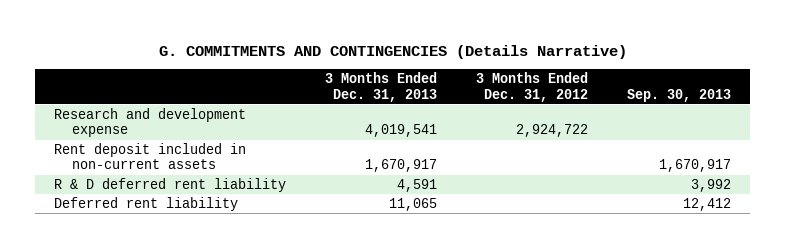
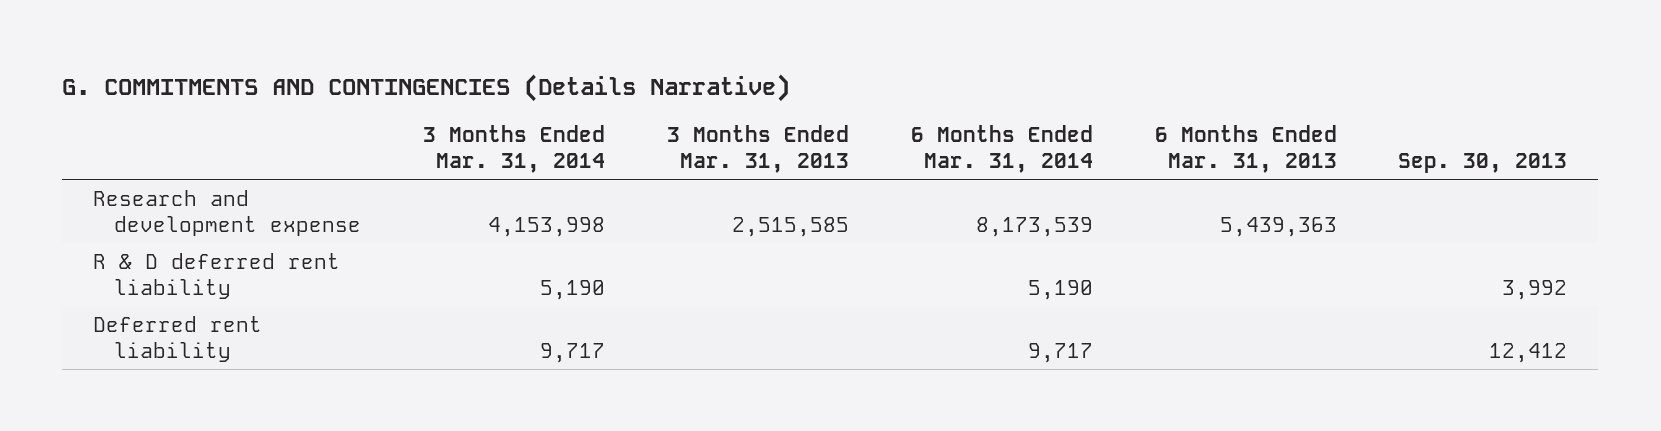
[325,72,438,102] 3 Months Ended Dec. 31, 2013 -> none
[476,72,589,102] 3 Months Ended Dec. 31, 2012 -> none
none -> [422,125,605,173] 3 Months Ended Mar. 31, 2014
none -> [666,125,849,173] 3 Months Ended Mar. 31, 2013
none -> [910,125,1093,173] 6 Months Ended Mar. 31, 2014
none -> [1154,125,1337,173] 6 Months Ended Mar. 31, 2013
[54,142,247,170] Rent deposit included in non-current assets -> none

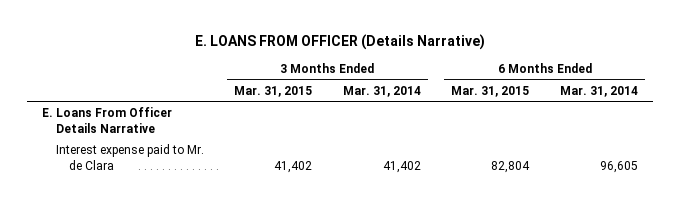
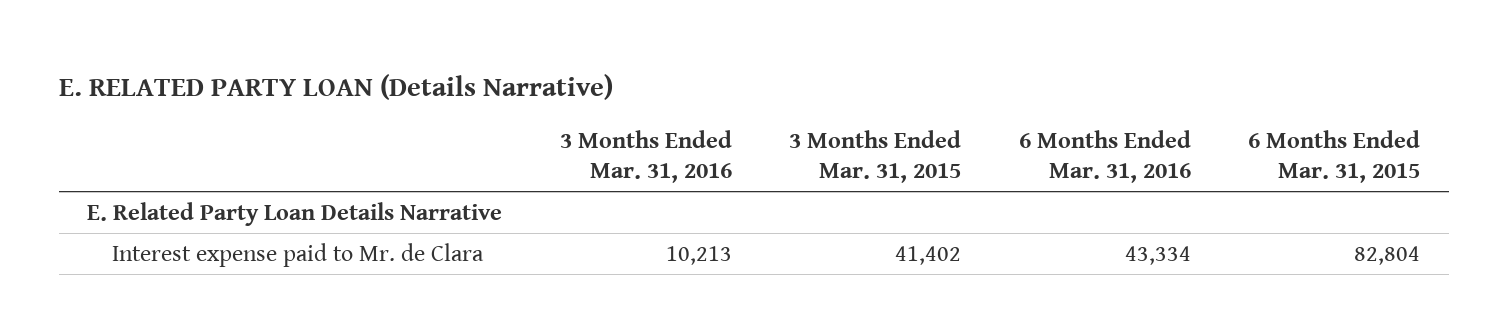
[194,33,485,50] E. LOANS FROM OFFICER (Details Narrative) -> [58,74,613,101] E. RELATED PARTY LOAN (Details Narrative)
[342,85,421,97] Mar. 31, 2014 -> none
[559,85,638,97] Mar. 31, 2014 -> none
none -> [559,130,732,183] 3 Months Ended Mar. 31, 2016
none -> [1018,130,1191,183] 6 Months Ended Mar. 31, 2016
[41,107,172,133] E. Loans From Officer Details Narrative -> [87,201,503,226] E. Related Party Loan Details Narrative

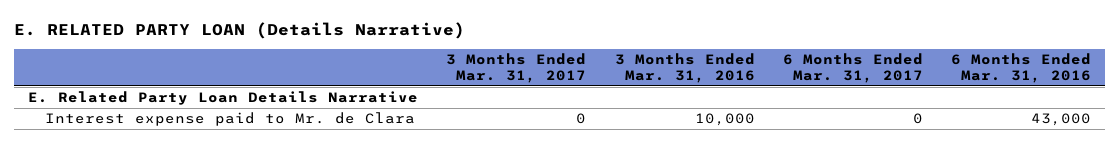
[789,130,962,183] 3 Months Ended Mar. 31, 2015 -> none
[1248,130,1421,183] 6 Months Ended Mar. 31, 2015 -> none
none -> [446,52,587,84] 3 Months Ended Mar. 31, 2017
none -> [782,52,923,84] 6 Months Ended Mar. 31, 2017
[665,245,732,265] 10,213 -> [694,113,755,127] 10,000
[1124,245,1191,265] 43,334 -> [1030,113,1091,127] 43,000

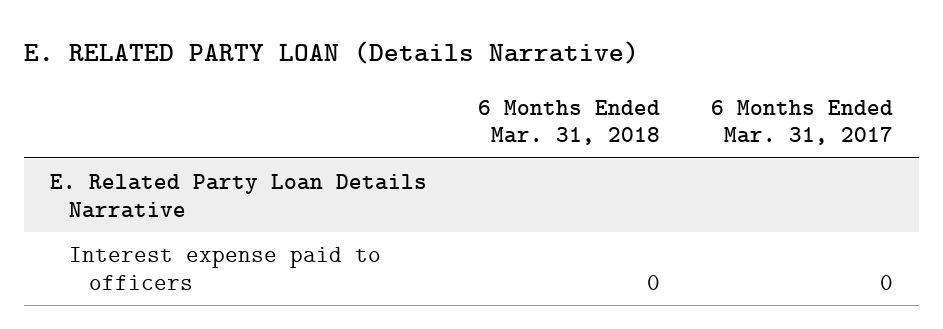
[446,52,587,84] 3 Months Ended Mar. 31, 2017 -> none
[614,52,755,84] 3 Months Ended Mar. 31, 2016 -> none
[950,52,1091,84] 6 Months Ended Mar. 31, 2016 -> none
none -> [477,99,660,146] 6 Months Ended Mar. 31, 2018
[44,112,415,127] Interest expense paid to Mr. de Clara -> [69,247,382,290] Interest expense paid to officers

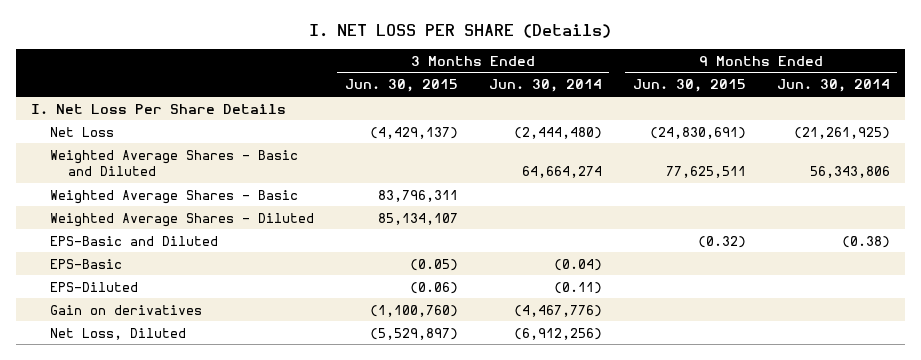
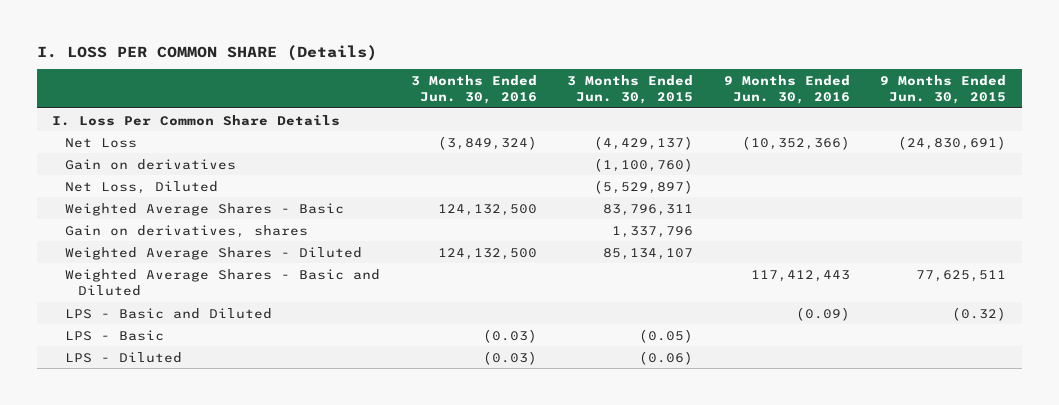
[309,24,612,39] I. NET LOSS PER SHARE (Details) -> [37,44,378,61] I. LOSS PER COMMON SHARE (Details)
[488,79,602,93] Jun. 30, 2014 -> none
[776,79,890,93] Jun. 30, 2014 -> none
none -> [410,74,537,105] 3 Months Ended Jun. 30, 2016
none -> [723,74,850,105] 9 Months Ended Jun. 30, 2016
[31,103,287,114] I. Net Loss Per Share Details -> [52,114,341,126] I. Loss Per Common Share Details
[49,235,218,246] EPS-Basic and Diluted -> none
[49,258,122,269] EPS-Basic -> none
[49,281,138,292] EPS-Diluted -> none
[49,189,298,204] Weighted Average Shares - Basic -> [65,202,345,216] Weighted Average Shares - Basic
none -> [65,224,309,238] Gain on derivatives, shares
[49,212,314,227] Weighted Average Shares - Diluted -> [65,246,363,260] Weighted Average Shares - Diluted
[49,149,298,177] Weighted Average Shares - Basic and Diluted -> [65,268,381,296] Weighted Average Shares - Basic and Diluted
none -> [65,307,273,319] LPS - Basic and Diluted
none -> [65,329,165,341] LPS - Basic
none -> [65,351,183,363] LPS - Diluted

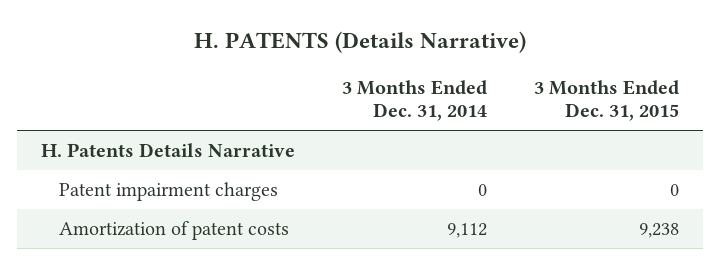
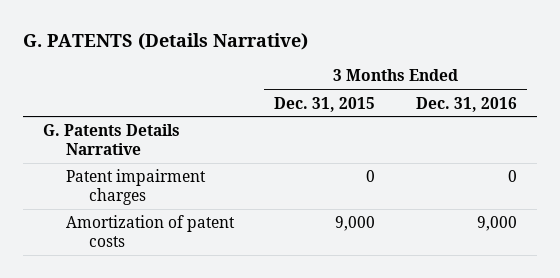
[193,31,526,54] H. PATENTS (Details Narrative) -> [22,32,308,50] G. PATENTS (Details Narrative)
[341,80,487,122] 3 Months Ended Dec. 31, 2014 -> none
none -> [415,96,517,112] Dec. 31, 2016
[40,142,295,157] H. Patents Details Narrative -> [42,124,180,155] G. Patents Details Narrative
[639,222,680,238] 9,238 -> [335,216,376,232] 9,000

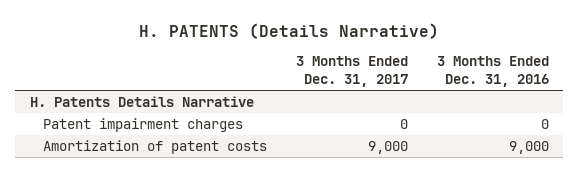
[22,32,308,50] G. PATENTS (Details Narrative) -> [139,22,440,39] H. PATENTS (Details Narrative)
[274,96,376,112] Dec. 31, 2015 -> none
none -> [295,56,408,88] 3 Months Ended Dec. 31, 2017
[42,124,180,155] G. Patents Details Narrative -> [29,95,254,107] H. Patents Details Narrative

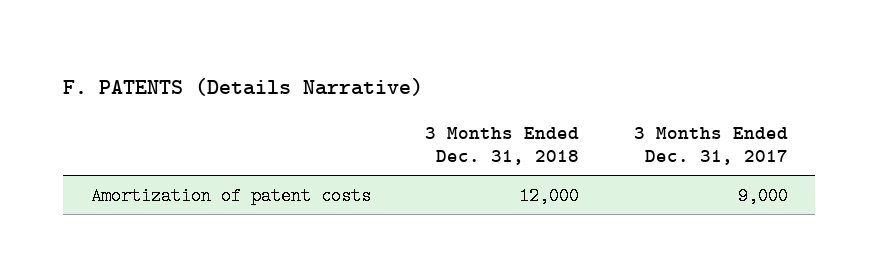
[139,22,440,39] H. PATENTS (Details Narrative) -> [63,78,424,97] F. PATENTS (Details Narrative)
[436,56,549,88] 3 Months Ended Dec. 31, 2016 -> none
none -> [425,127,580,166] 3 Months Ended Dec. 31, 2018
[29,95,254,107] H. Patents Details Narrative -> none
[42,117,243,132] Patent impairment charges -> none

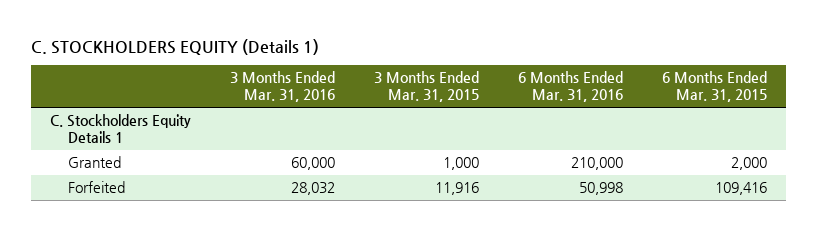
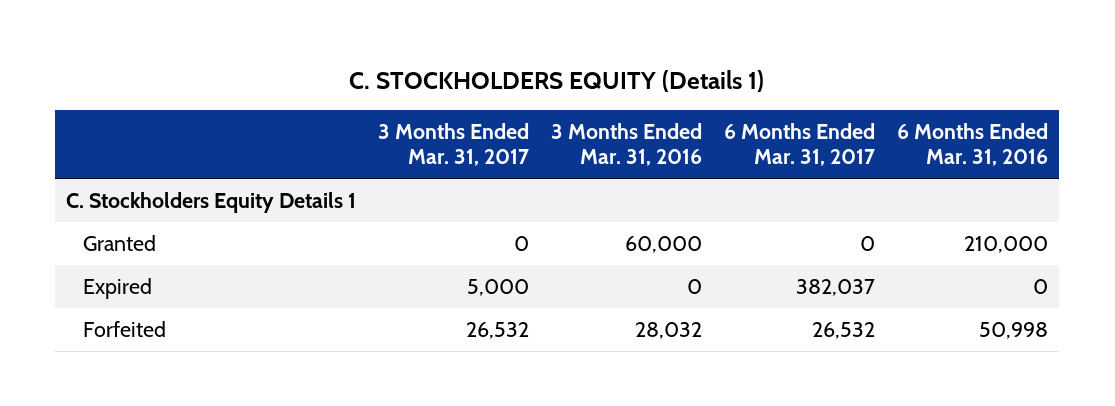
[374,71,480,103] 3 Months Ended Mar. 31, 2015 -> none
[661,71,767,103] 6 Months Ended Mar. 31, 2015 -> none
none -> [378,122,530,167] 3 Months Ended Mar. 31, 2017
none -> [724,122,876,167] 6 Months Ended Mar. 31, 2017
none -> [83,277,153,299] Expired

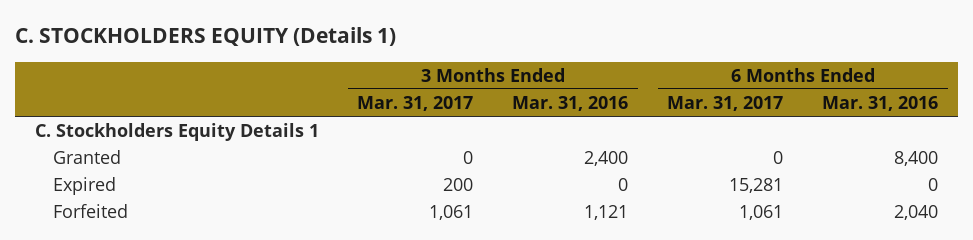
[625,235,703,253] 60,000 -> [584,151,629,167] 2,400
[964,235,1049,253] 210,000 -> [894,151,939,167] 8,400
[467,278,530,296] 5,000 -> [443,178,474,192] 200
[796,278,876,296] 382,037 -> [729,178,784,194] 15,281
[466,321,530,339] 26,532 -> [429,205,474,221] 1,061
[635,321,703,339] 28,032 -> [584,205,629,221] 1,121
[812,321,876,339] 26,532 -> [739,205,784,221] 1,061
[979,321,1049,339] 50,998 -> [894,205,939,221] 2,040

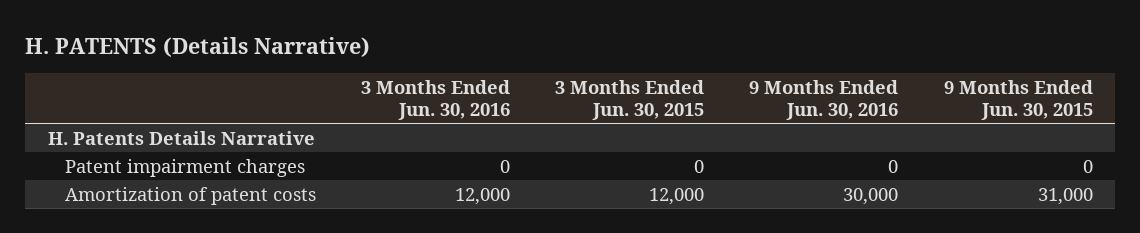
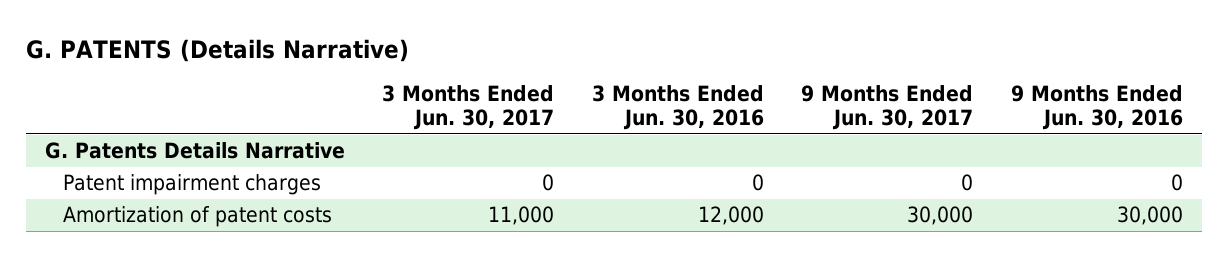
[25,37,371,58] H. PATENTS (Details Narrative) -> [26,38,410,62] G. PATENTS (Details Narrative)
[555,79,705,120] 3 Months Ended Jun. 30, 2015 -> none
[943,79,1093,120] 9 Months Ended Jun. 30, 2015 -> none
none -> [382,85,555,131] 3 Months Ended Jun. 30, 2017
none -> [801,85,974,131] 9 Months Ended Jun. 30, 2017
[47,130,315,145] H. Patents Details Narrative -> [44,142,345,160] G. Patents Details Narrative

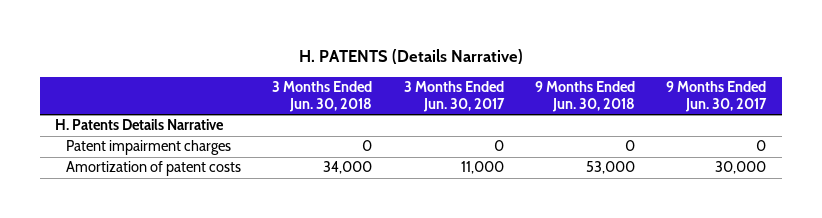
[26,38,410,62] G. PATENTS (Details Narrative) -> [298,49,523,65] H. PATENTS (Details Narrative)
[591,85,764,131] 3 Months Ended Jun. 30, 2016 -> none
[1011,85,1184,131] 9 Months Ended Jun. 30, 2016 -> none
none -> [272,80,373,112] 3 Months Ended Jun. 30, 2018
none -> [535,80,636,112] 9 Months Ended Jun. 30, 2018
[44,142,345,160] G. Patents Details Narrative -> [55,119,225,131] H. Patents Details Narrative

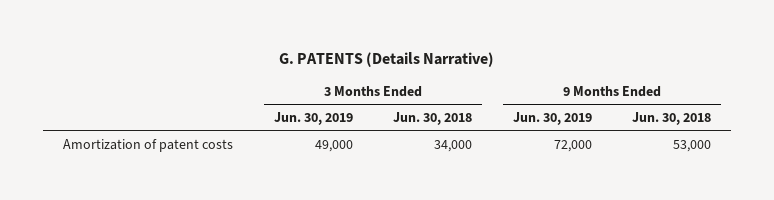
[298,49,523,65] H. PATENTS (Details Narrative) -> [279,52,495,68] G. PATENTS (Details Narrative)
[403,80,505,112] 3 Months Ended Jun. 30, 2017 -> none
[666,80,768,112] 9 Months Ended Jun. 30, 2017 -> none
none -> [273,111,353,125] Jun. 30, 2019
none -> [512,111,592,125] Jun. 30, 2019
[55,119,225,131] H. Patents Details Narrative -> none
[66,140,232,156] Patent impairment charges -> none

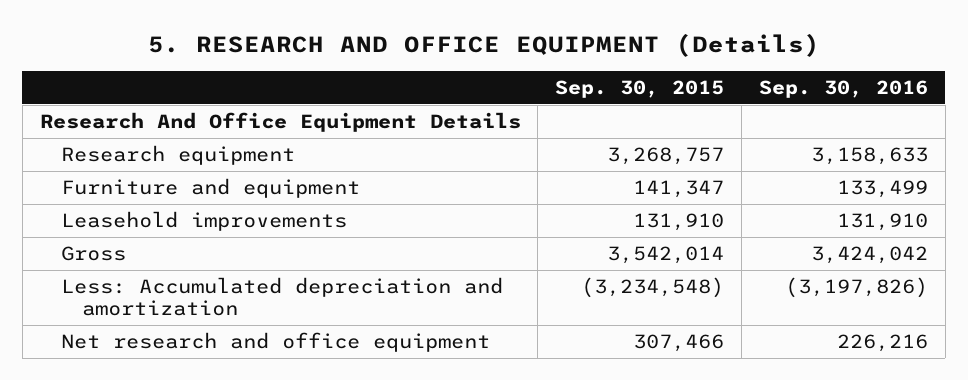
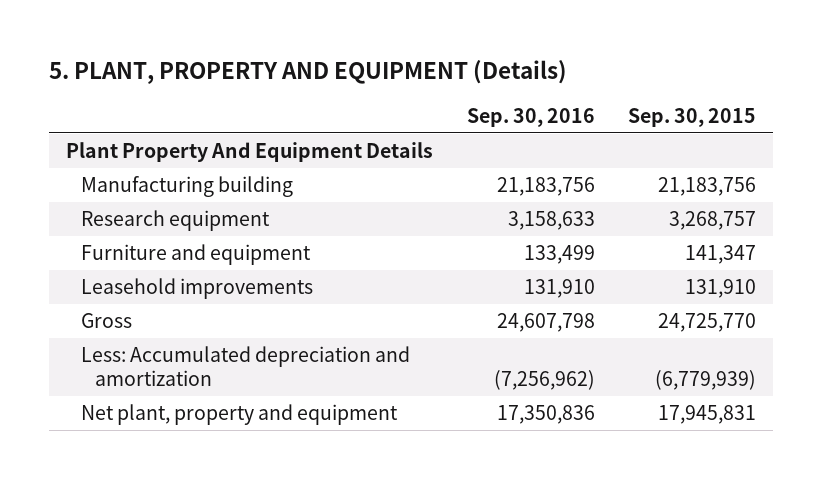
[147,32,820,57] 5. RESEARCH AND OFFICE EQUIPMENT (Details) -> [49,60,568,85] 5. PLANT, PROPERTY AND EQUIPMENT (Details)
[39,112,521,133] Research And Office Equipment Details -> [66,142,434,163] Plant Property And Equipment Details
none -> [80,176,293,198] Manufacturing building
[607,246,725,265] 3,542,014 -> [658,313,757,333] 24,725,770
[810,246,928,265] 3,424,042 -> [496,313,595,333] 24,607,798
[581,277,725,299] (3,234,548) -> [655,369,757,390] (6,779,939)
[784,277,928,299] (3,197,826) -> [493,369,595,390] (7,256,962)
[60,332,490,353] Net research and office equipment -> [80,404,398,426] Net plant, property and equipment
[633,334,725,353] 307,466 -> [658,405,757,425] 17,945,831
[836,334,928,353] 226,216 -> [496,405,595,425] 17,350,836

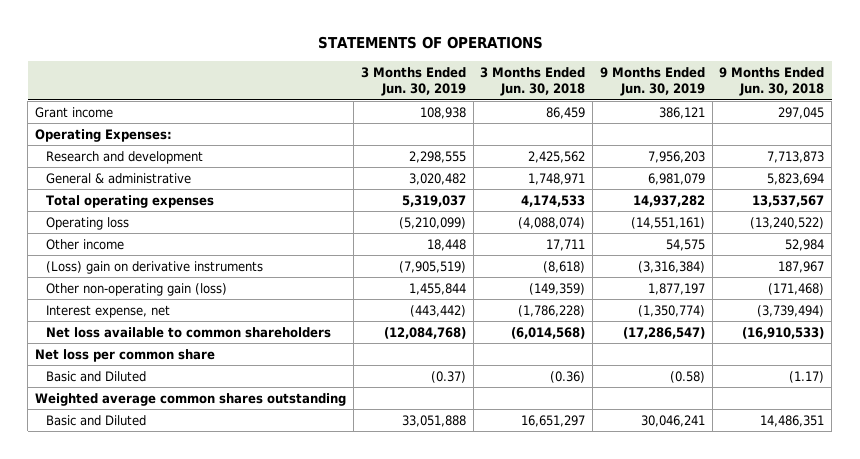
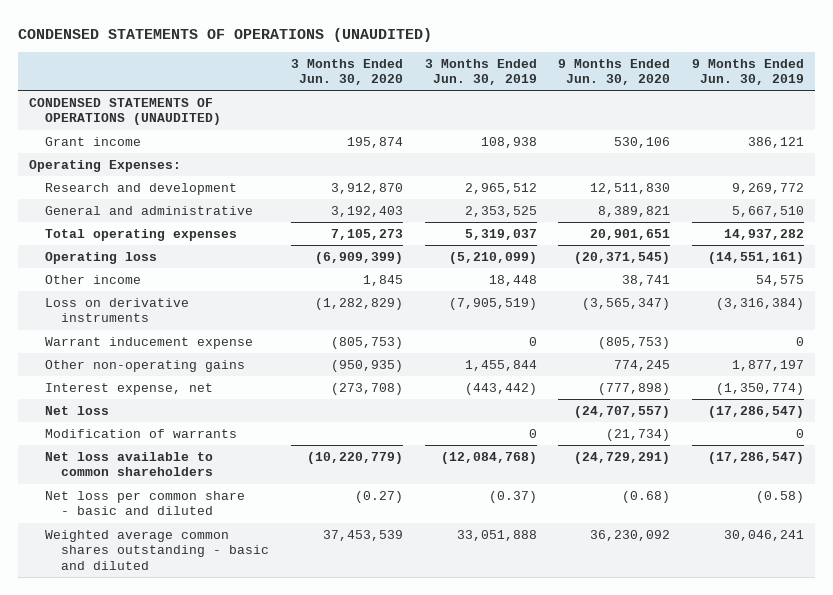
[317,35,543,49] STATEMENTS OF OPERATIONS -> [18,27,433,42] CONDENSED STATEMENTS OF OPERATIONS (UNAUDITED)
[480,66,586,97] 3 Months Ended Jun. 30, 2018 -> none
[719,66,825,97] 9 Months Ended Jun. 30, 2018 -> none
none -> [291,58,404,86] 3 Months Ended Jun. 30, 2020
none -> [558,58,671,86] 9 Months Ended Jun. 30, 2020
none -> [29,97,222,126] CONDENSED STATEMENTS OF OPERATIONS (UNAUDITED)
[408,150,466,163] 2,298,555 -> [464,182,537,194] 2,965,512
[647,150,705,163] 7,956,203 -> [732,182,805,194] 9,269,772
[46,172,192,184] General & administrative -> [45,205,254,215] General and administrative
[408,172,466,185] 3,020,482 -> [464,205,537,217] 2,353,525
[647,172,705,185] 6,981,079 -> [732,205,805,217] 5,667,510
[46,260,264,274] (Loss) gain on derivative instruments -> [45,297,190,323] Loss on derivative instruments
none -> [45,336,254,349] Warrant inducement expense
[46,282,228,296] Other non-operating gain (loss) -> [45,359,246,372] Other non-operating gains
none -> [45,405,110,415] Net loss
none -> [45,428,238,438] Modification of warrants
[35,348,216,362] Net loss per common share -> none
[35,392,347,406] Weighted average common shares outstanding -> none
[46,370,147,382] Basic and Diluted -> [45,490,246,516] Net loss per common share - basic and diluted
[46,414,147,426] Basic and Diluted -> [45,529,270,571] Weighted average common shares outstanding - basic and diluted

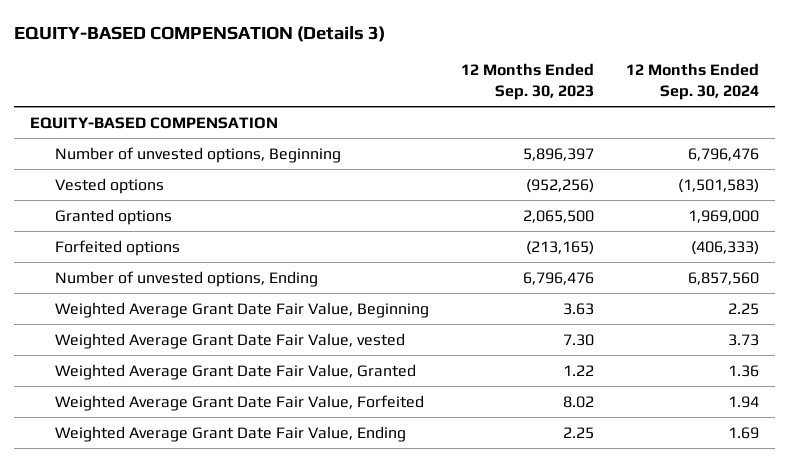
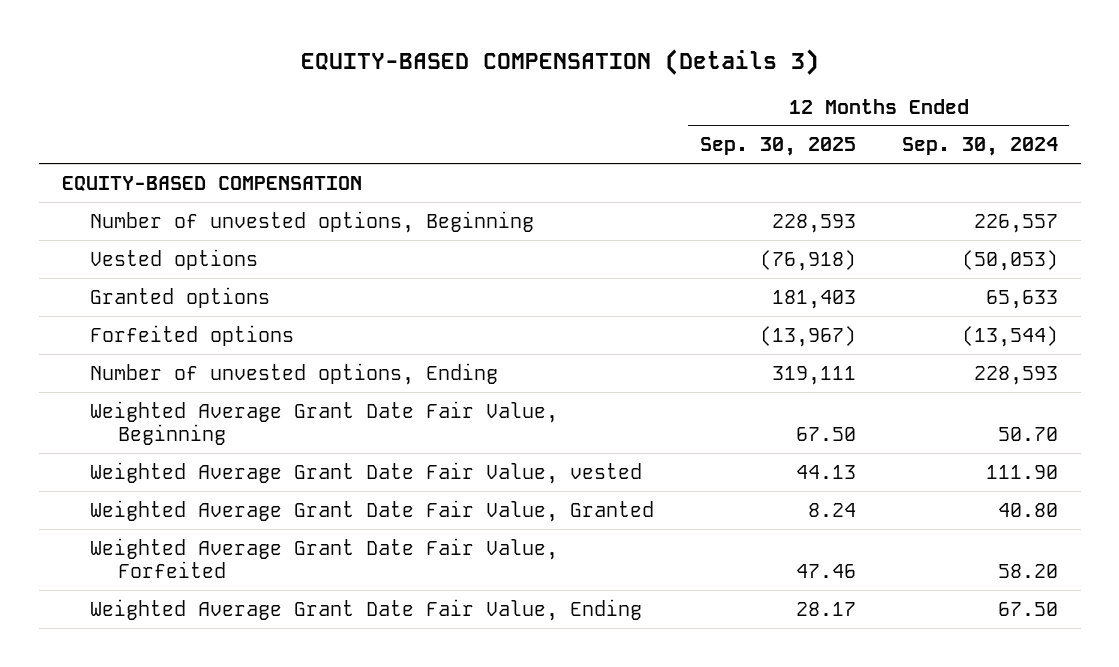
[461,63,595,101] 12 Months Ended Sep. 30, 2023 -> none
none -> [699,137,856,157] Sep. 30, 2025
[688,147,760,161] 6,796,476 -> [973,213,1058,233] 226,557
[678,178,760,193] (1,501,583) -> [961,249,1058,271] (50,053)
[688,209,760,223] 1,969,000 -> [985,289,1058,309] 65,633
[691,240,760,255] (406,333) -> [961,325,1058,347] (13,544)
[688,271,760,285] 6,857,560 -> [973,365,1058,385] 228,593
[728,302,760,315] 2.25 -> [997,426,1058,441] 50.70
[728,333,760,346] 3.73 -> [985,464,1058,479] 111.90
[728,364,760,377] 1.36 -> [997,502,1058,517] 40.80
[728,395,760,408] 1.94 -> [997,563,1058,578] 58.20
[728,426,760,439] 1.69 -> [997,601,1058,616] 67.50

